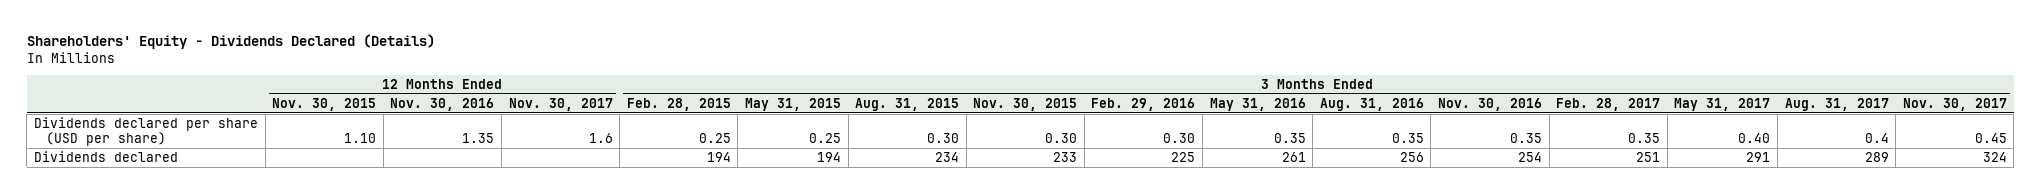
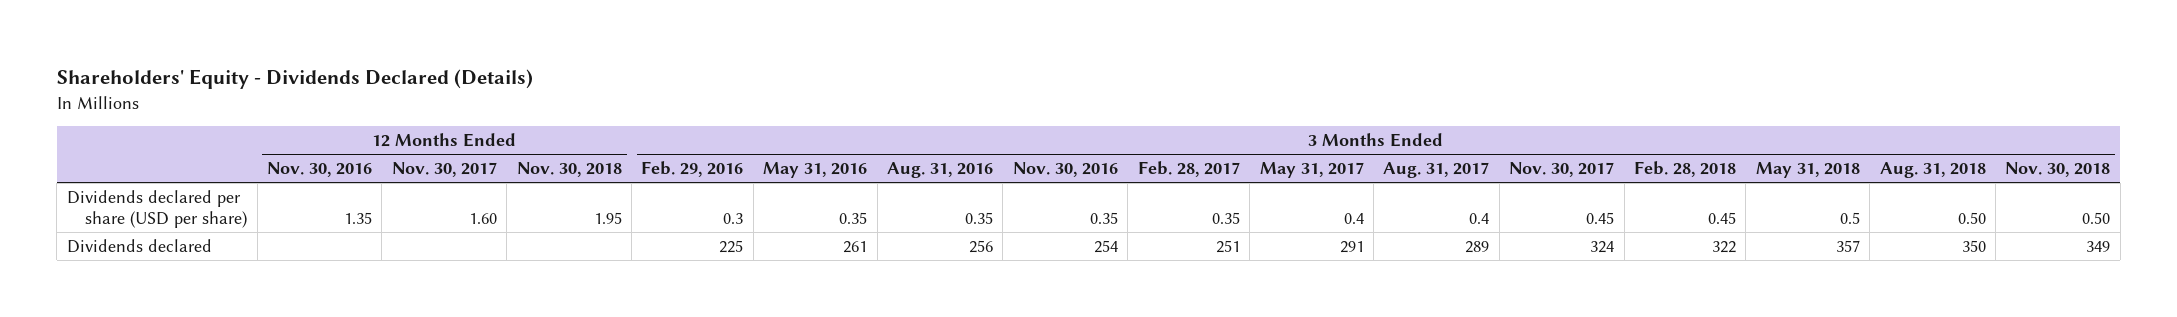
[272,97,377,111] Nov. 30, 2015 -> none
[626,97,731,111] Feb. 28, 2015 -> none
[744,97,841,111] May 31, 2015 -> none
[855,97,960,111] Aug. 31, 2015 -> none
[973,97,1078,111] Nov. 30, 2015 -> none
none -> [516,162,622,178] Nov. 30, 2018
none -> [1633,161,1736,178] Feb. 28, 2018
none -> [1755,162,1860,179] May 31, 2018
none -> [1879,162,1986,179] Aug. 31, 2018
none -> [2005,162,2111,178] Nov. 30, 2018
[588,132,613,143] 1.6 -> [468,213,497,225] 1.60
[1163,132,1196,143] 0.30 -> [723,213,744,225] 0.3
[1738,132,1771,143] 0.40 -> [1343,213,1364,225] 0.4

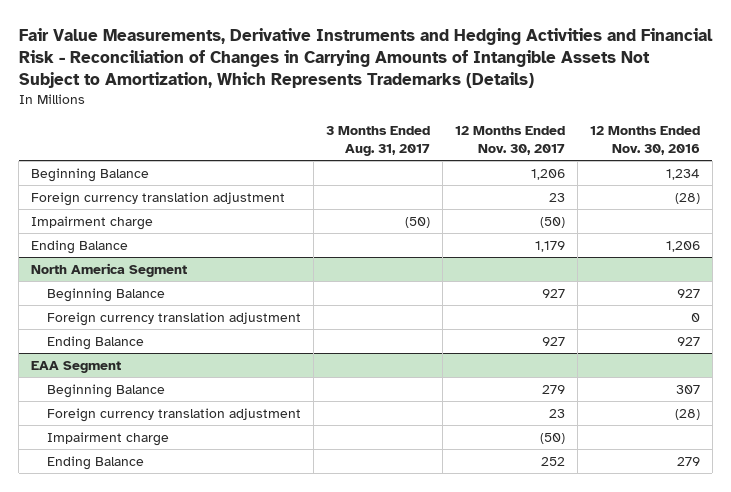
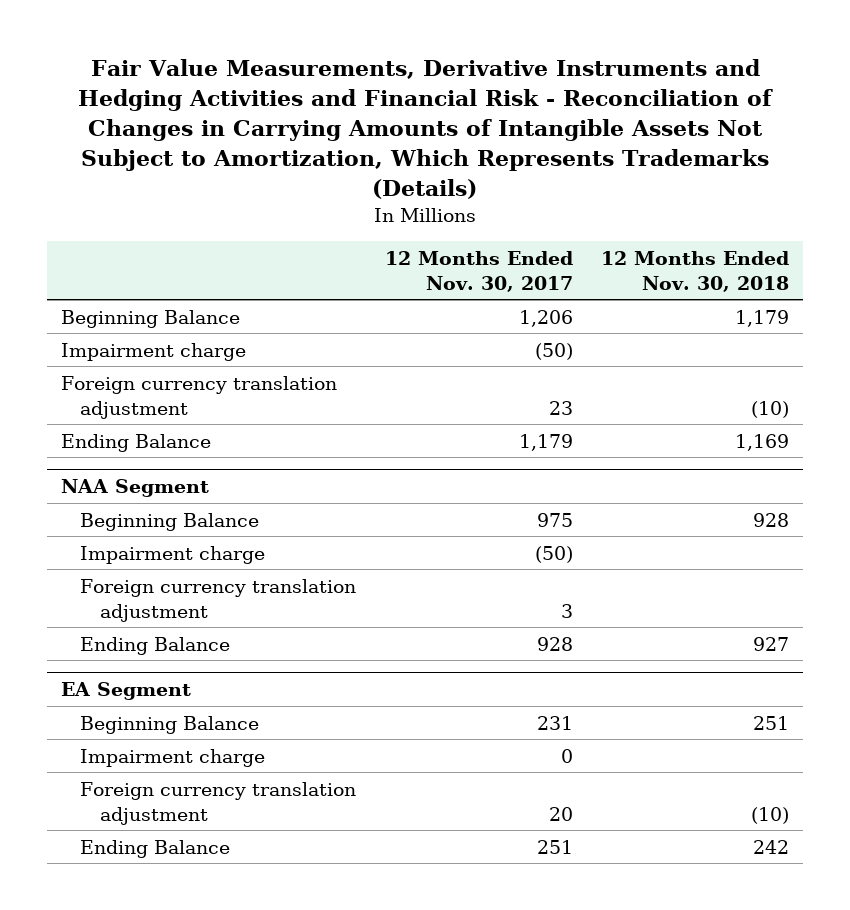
[326,126,431,157] 3 Months Ended Aug. 31, 2017 -> none
[589,126,700,156] 12 Months Ended Nov. 30, 2016 -> none
none -> [601,250,790,292] 12 Months Ended Nov. 30, 2018
[31,191,286,206] Foreign currency translation adjustment -> none
[31,262,188,277] North America Segment -> none
[47,287,166,302] Beginning Balance -> none
[47,311,302,326] Foreign currency translation adjustment -> none
[47,335,145,350] Ending Balance -> none
[31,360,122,373] EAA Segment -> none
[47,383,166,398] Beginning Balance -> none
[31,239,129,254] Ending Balance -> [60,433,211,452] Ending Balance
none -> [60,479,209,498] NAA Segment
none -> [80,512,260,531] Beginning Balance
none -> [80,578,357,622] Foreign currency translation adjustment
[541,456,566,466] 252 -> [536,636,573,651] 928
none -> [60,682,191,701] EA Segment
none -> [80,715,260,734] Beginning Balance
none -> [80,748,266,767] Impairment charge
none -> [80,781,357,825] Foreign currency translation adjustment
none -> [80,839,231,858] Ending Balance

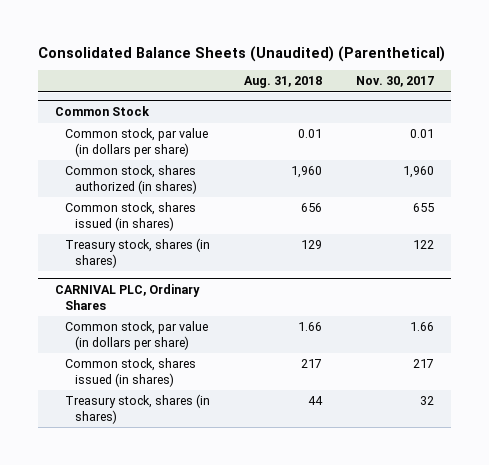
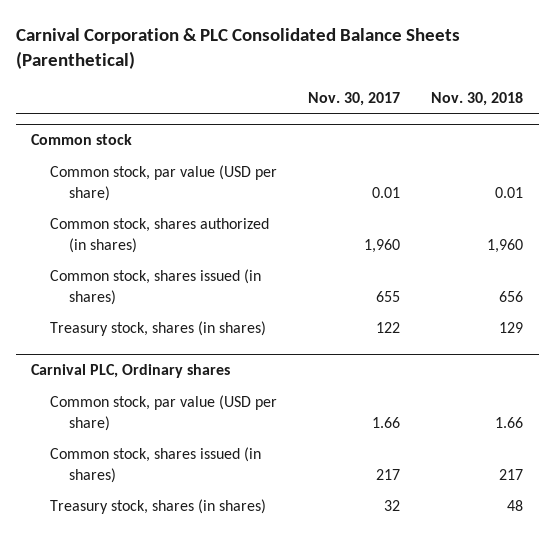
[37,45,445,62] Consolidated Balance Sheets (Unaudited) (Parenthetical) -> [15,27,460,69] Carnival Corporation & PLC Consolidated Balance Sheets (Parenthetical)
[243,76,322,89] Aug. 31, 2018 -> none
none -> [431,91,524,106] Nov. 30, 2018
[54,106,150,117] Common Stock -> [31,134,133,146] Common stock
[64,128,208,158] Common stock, par value (in dollars per share) -> [50,164,278,201] Common stock, par value (USD per share)
[54,284,200,311] CARNIVAL PLC, Ordinary Shares -> [31,364,231,379] Carnival PLC, Ordinary shares
[64,321,208,351] Common stock, par value (in dollars per share) -> [50,394,278,431] Common stock, par value (USD per share)

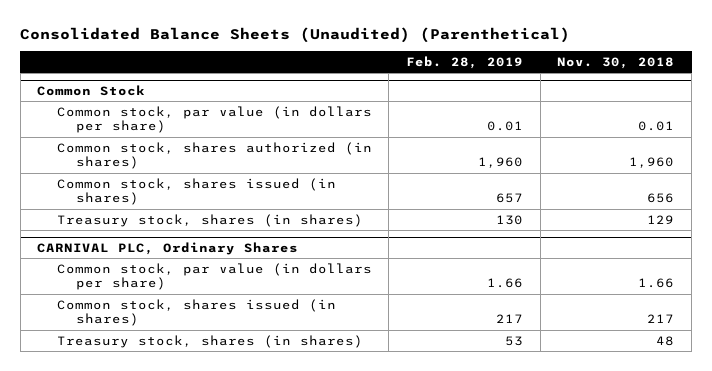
[15,27,460,69] Carnival Corporation & PLC Consolidated Balance Sheets (Parenthetical) -> [20,26,571,43] Consolidated Balance Sheets (Unaudited) (Parenthetical)
[308,91,401,106] Nov. 30, 2017 -> none
none -> [406,55,524,69] Feb. 28, 2019
[31,134,133,146] Common stock -> [37,85,146,97] Common Stock
[50,164,278,201] Common stock, par value (USD per share) -> [56,105,372,134] Common stock, par value (in dollars per share)
[31,364,231,379] Carnival PLC, Ordinary shares -> [37,242,299,256] CARNIVAL PLC, Ordinary Shares
[50,394,278,431] Common stock, par value (USD per share) -> [56,262,372,291] Common stock, par value (in dollars per share)

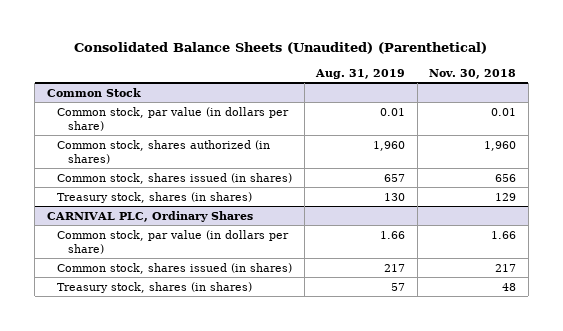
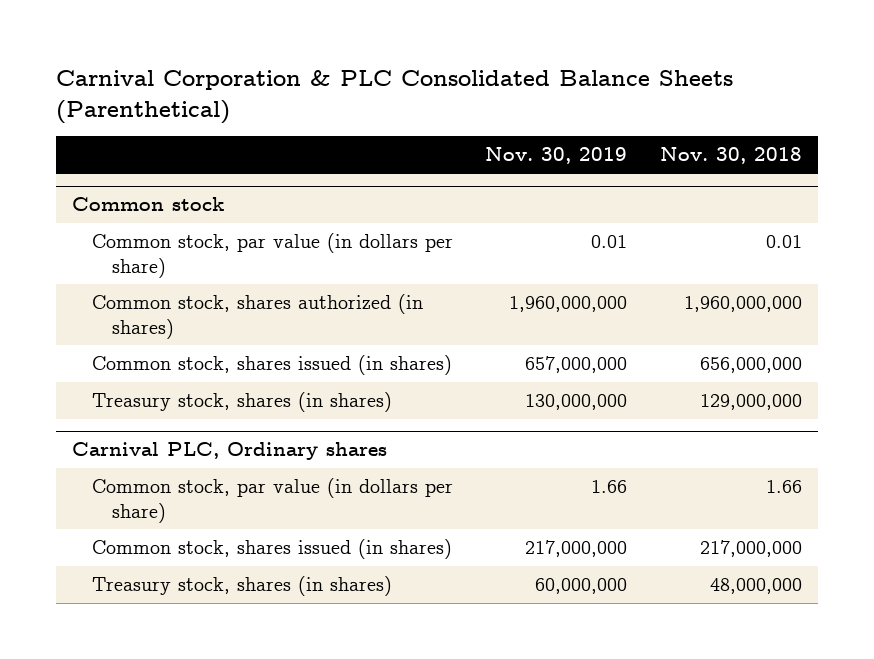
[74,42,488,55] Consolidated Balance Sheets (Unaudited) (Parenthetical) -> [55,70,733,124] Carnival Corporation & PLC Consolidated Balance Sheets (Parenthetical)
[315,68,406,79] Aug. 31, 2019 -> none
none -> [485,147,628,165] Nov. 30, 2019
[46,87,141,97] Common Stock -> [72,197,225,212] Common stock
[484,140,517,151] 1,960 -> [683,296,802,313] 1,960,000,000
[495,173,517,182] 656 -> [699,357,802,374] 656,000,000
[495,192,517,201] 129 -> [699,394,802,411] 129,000,000
[46,210,253,222] CARNIVAL PLC, Ordinary Shares -> [72,442,388,461] Carnival PLC, Ordinary shares
[495,263,517,272] 217 -> [699,540,802,558] 217,000,000
[502,282,517,291] 48 -> [709,578,802,595] 48,000,000

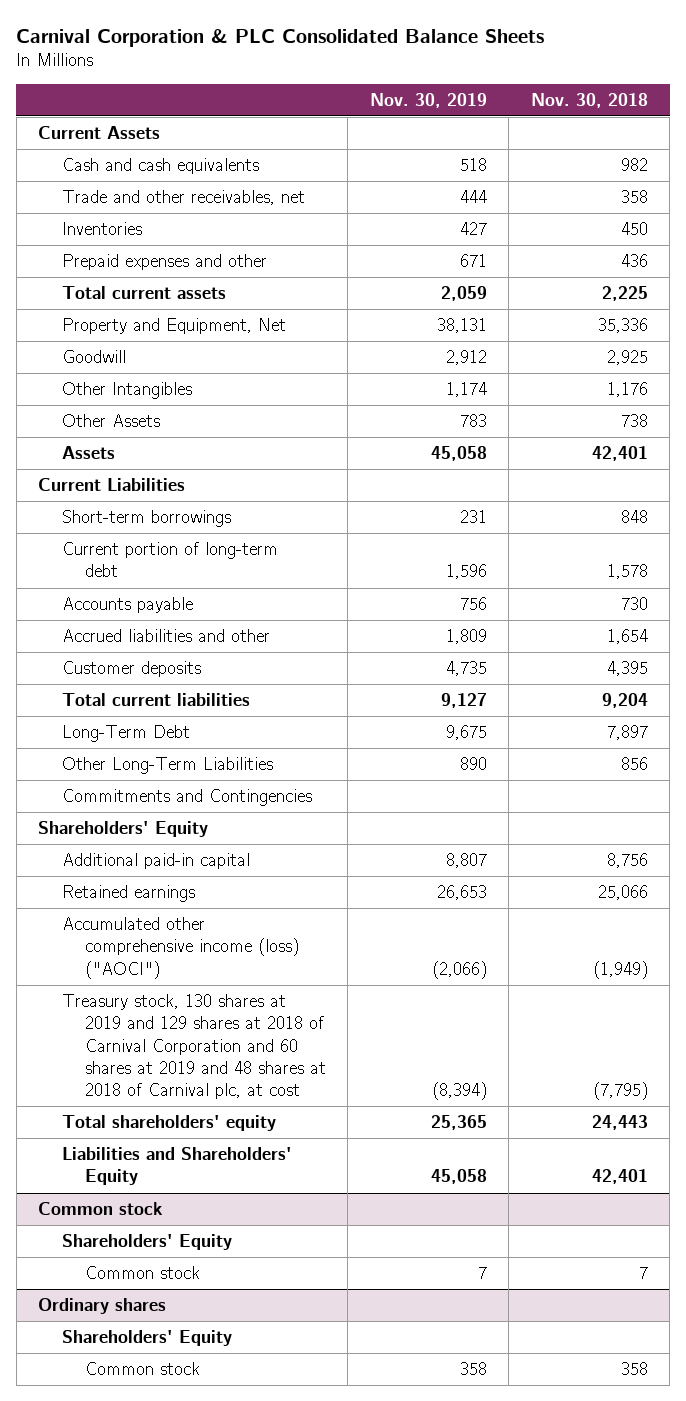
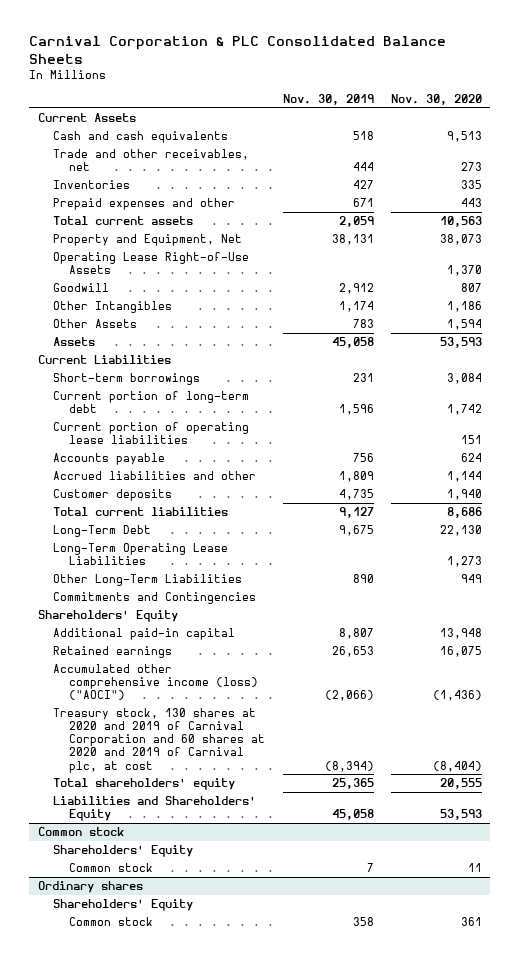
[530,92,648,108] Nov. 30, 2018 -> none
none -> [390,93,482,105] Nov. 30, 2020
none -> [53,252,250,275] Operating Lease Right-of-Use Assets
none -> [53,422,250,445] Current portion of operating lease liabilities
none -> [53,543,229,566] Long-Term Operating Lease Liabilities
[61,994,326,1100] Treasury stock, 130 shares at 2019 and 129 shares at 2018 of Carnival Corporation and 60 shares at 2019 and 48 shares at 2018 of Carnival plc, at cost -> [53,708,266,773] Treasury stock, 130 shares at 2020 and 2019 of Carnival Corporation and 60 shares at 2020 and 2019 of Carnival plc, at cost

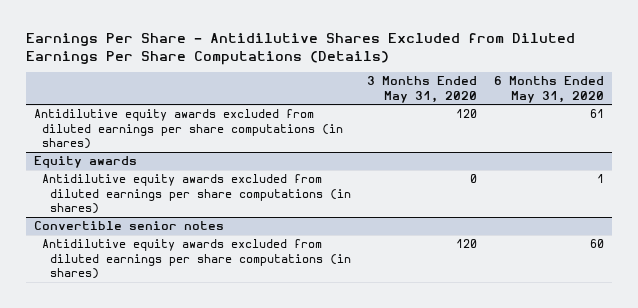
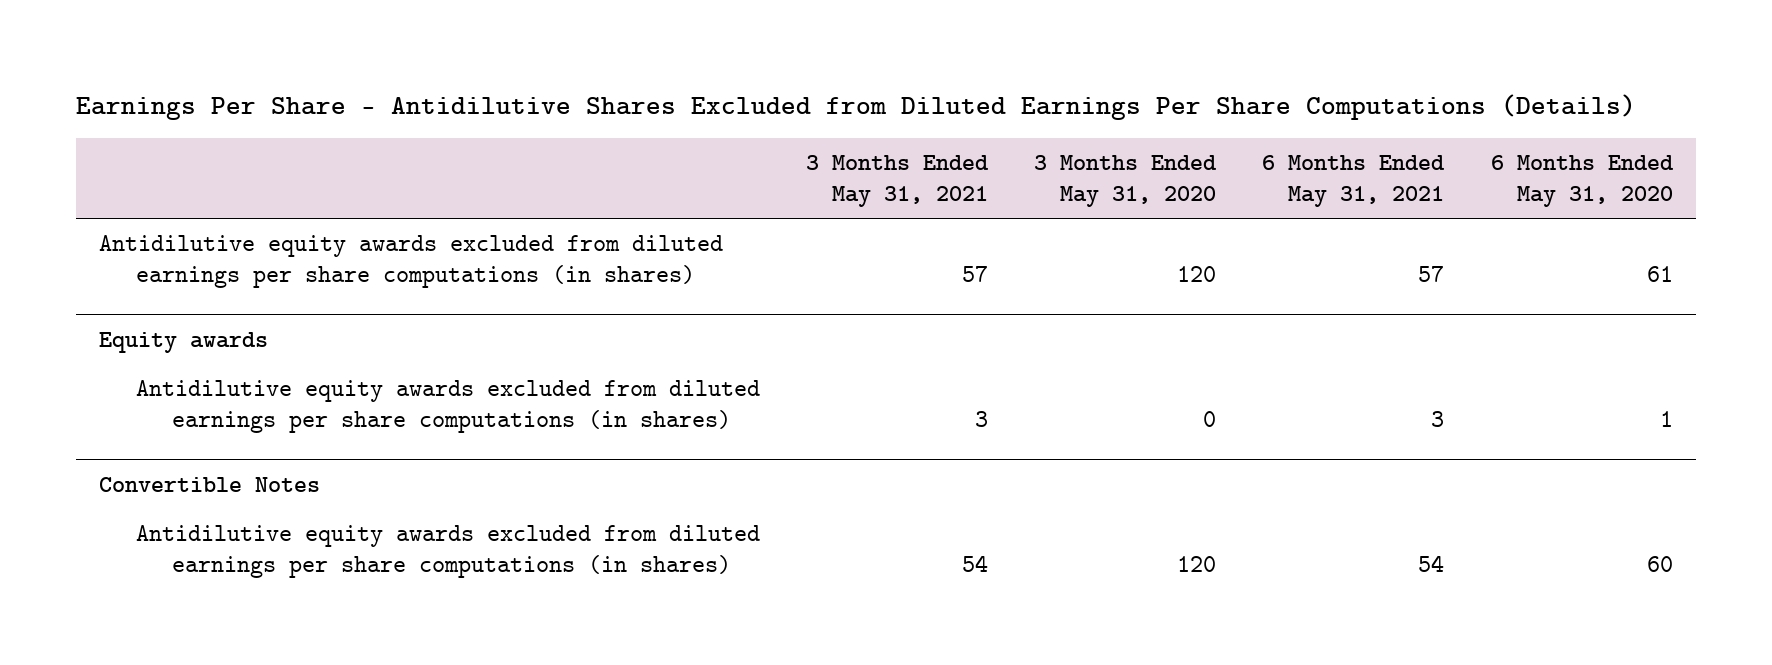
none -> [806,155,990,208] 3 Months Ended May 31, 2021
none -> [1262,155,1446,208] 6 Months Ended May 31, 2021
[33,221,224,231] Convertible senior notes -> [99,476,321,492] Convertible Notes

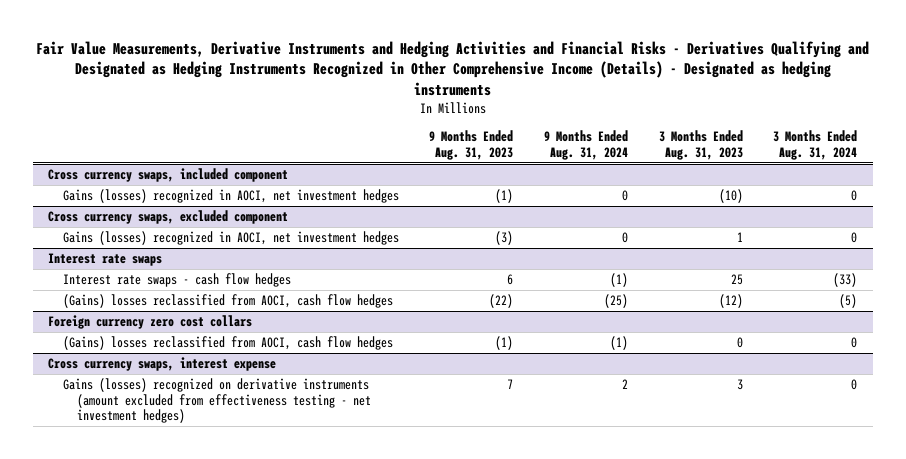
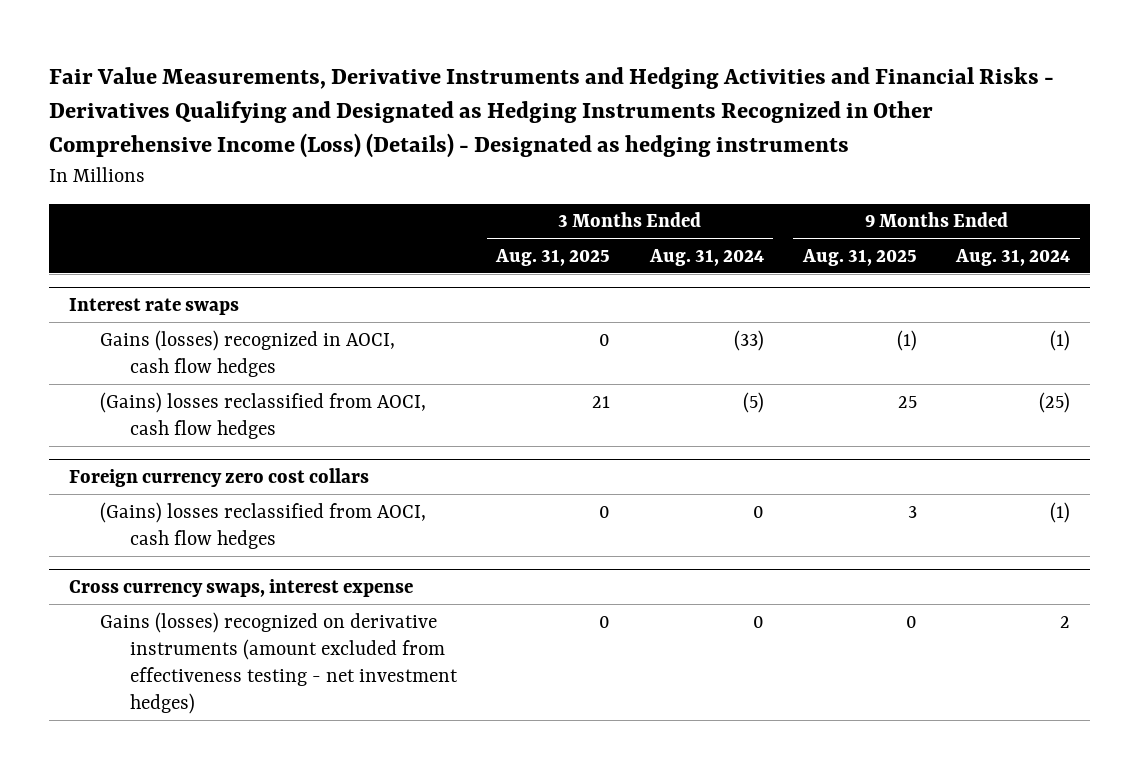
[35,40,869,96] Fair Value Measurements, Derivative Instruments and Hedging Activities and Financial Risks - Derivatives Qualifying and Designated as Hedging Instruments Recognized in Other Comprehensive Income (Details) - Designated as hedging instruments -> [49,66,1055,158] Fair Value Measurements, Derivative Instruments and Hedging Activities and Financial Risks - Derivatives Qualifying and Designated as Hedging Instruments Recognized in Other Comprehensive Income (Loss) (Details) - Designated as hedging instruments
[429,130,514,160] 9 Months Ended Aug. 31, 2023 -> none
[658,130,743,160] 3 Months Ended Aug. 31, 2023 -> none
none -> [495,248,611,266] Aug. 31, 2025
none -> [801,248,917,266] Aug. 31, 2025
[48,168,289,183] Cross currency swaps, included component -> none
[62,189,399,204] Gains (losses) recognized in AOCI, net investment hedges -> none
[48,210,289,225] Cross currency swaps, excluded component -> none
[62,231,399,246] Gains (losses) recognized in AOCI, net investment hedges -> none
[62,273,291,288] Interest rate swaps - cash flow hedges -> [99,329,395,377] Gains (losses) recognized in AOCI, cash flow hedges

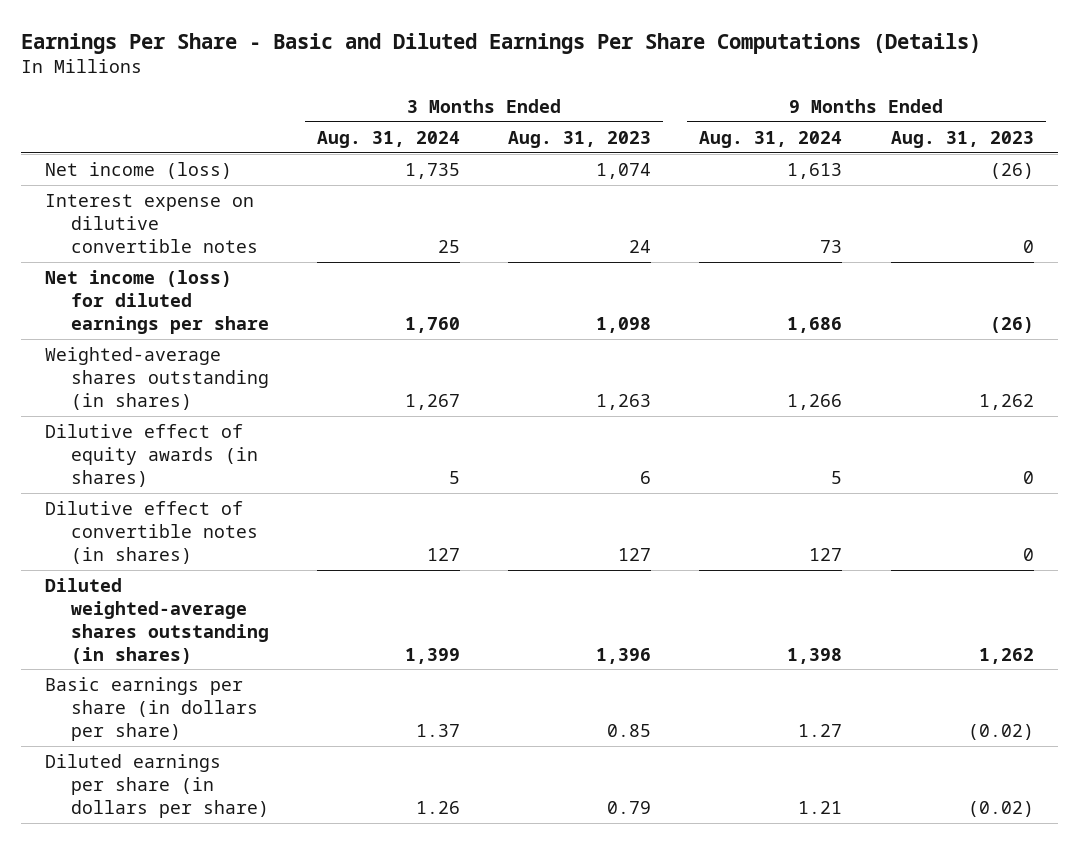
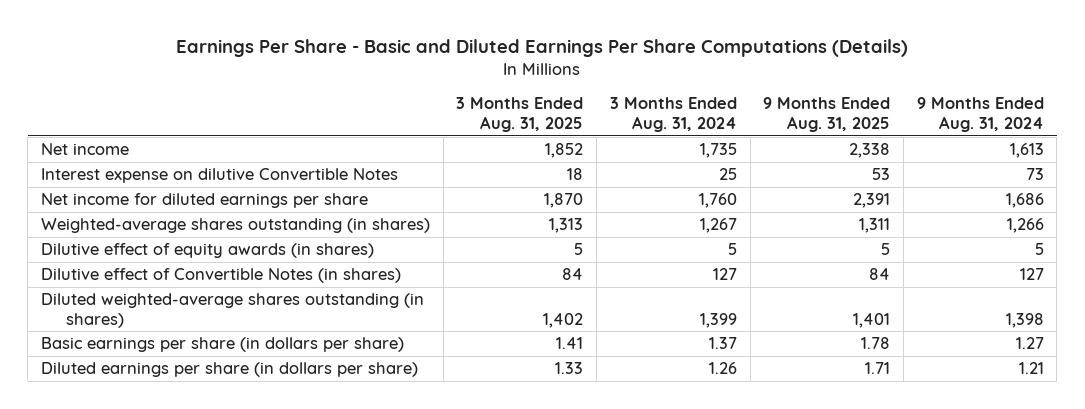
[508,130,652,148] Aug. 31, 2023 -> none
[890,130,1034,148] Aug. 31, 2023 -> none
none -> [456,97,584,132] 3 Months Ended Aug. 31, 2025
none -> [763,97,891,132] 9 Months Ended Aug. 31, 2025
[44,161,232,179] Net income (loss) -> [40,143,129,156] Net income
[44,193,258,253] Interest expense on dilutive convertible notes -> [40,168,398,184] Interest expense on dilutive Convertible Notes
[44,269,269,334] Net income (loss) for diluted earnings per share -> [40,193,368,209] Net income for diluted earnings per share
[44,500,258,564] Dilutive effect of convertible notes (in shares) -> [40,268,401,284] Dilutive effect of Convertible Notes (in shares)

